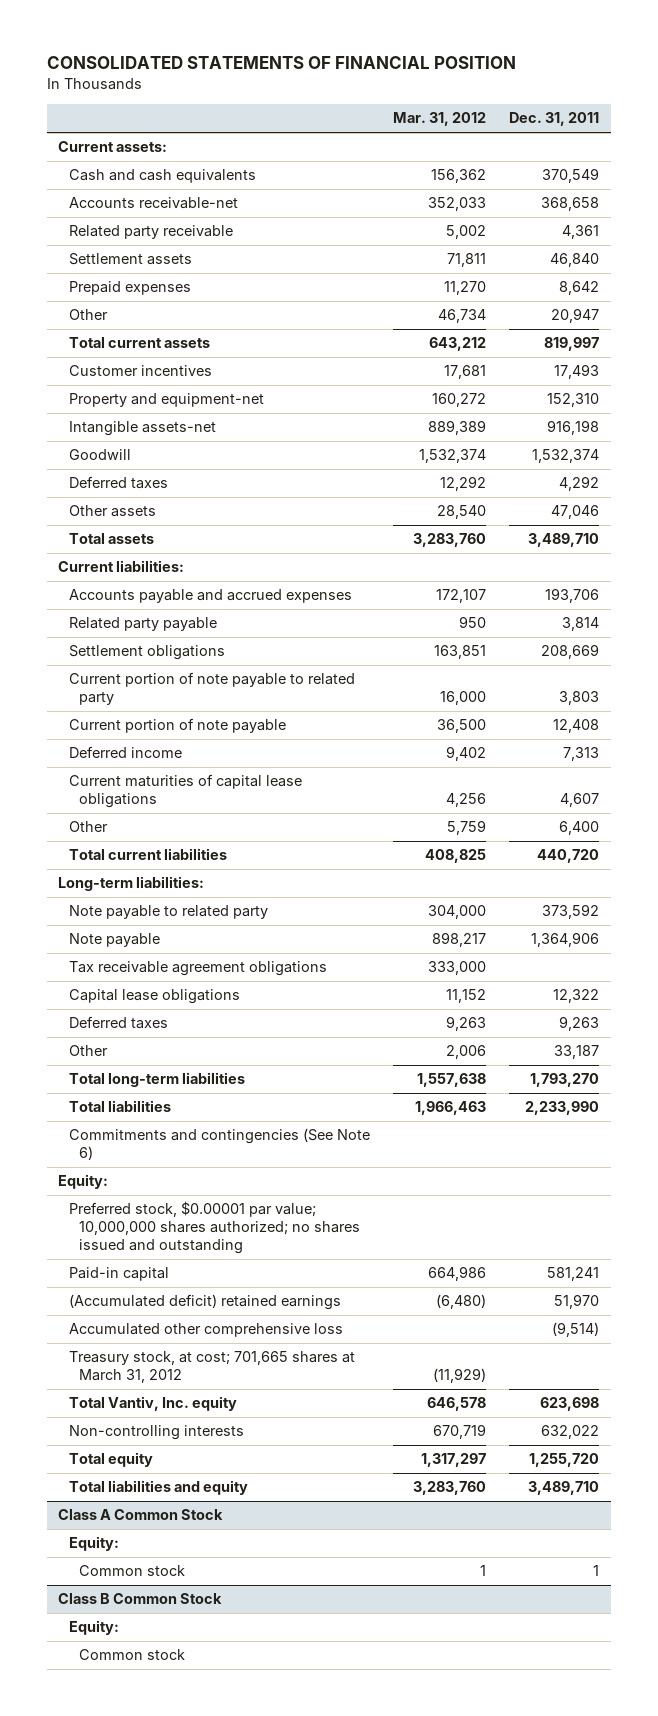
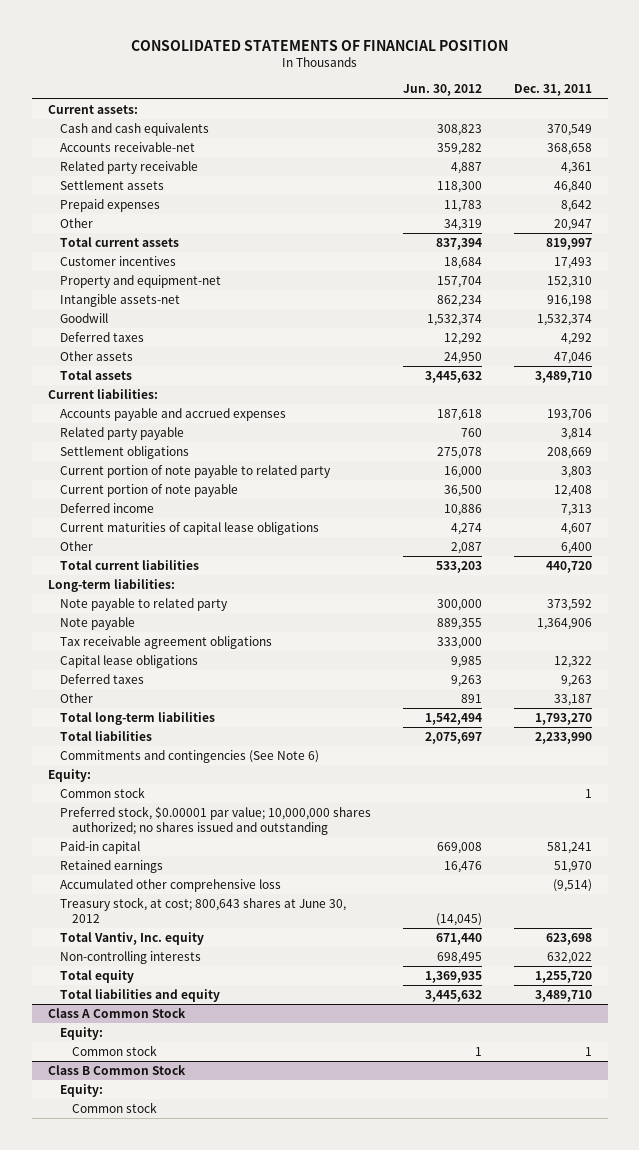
[393,112,487,127] Mar. 31, 2012 -> none
none -> [402,84,482,97] Jun. 30, 2012
none -> [59,787,145,799] Common stock
[68,1294,341,1311] (Accumulated deficit) retained earnings -> [59,860,163,874] Retained earnings
[68,1351,355,1384] Treasury stock, at cost; 701,665 shares at March 31, 2012 -> [59,897,346,923] Treasury stock, at cost; 800,643 shares at June 30, 2012

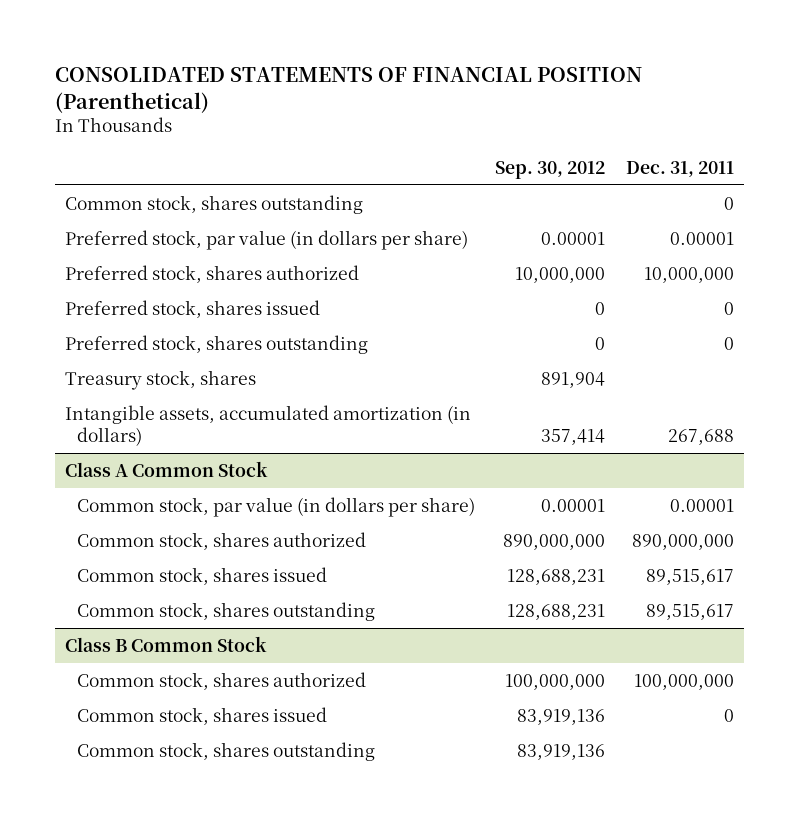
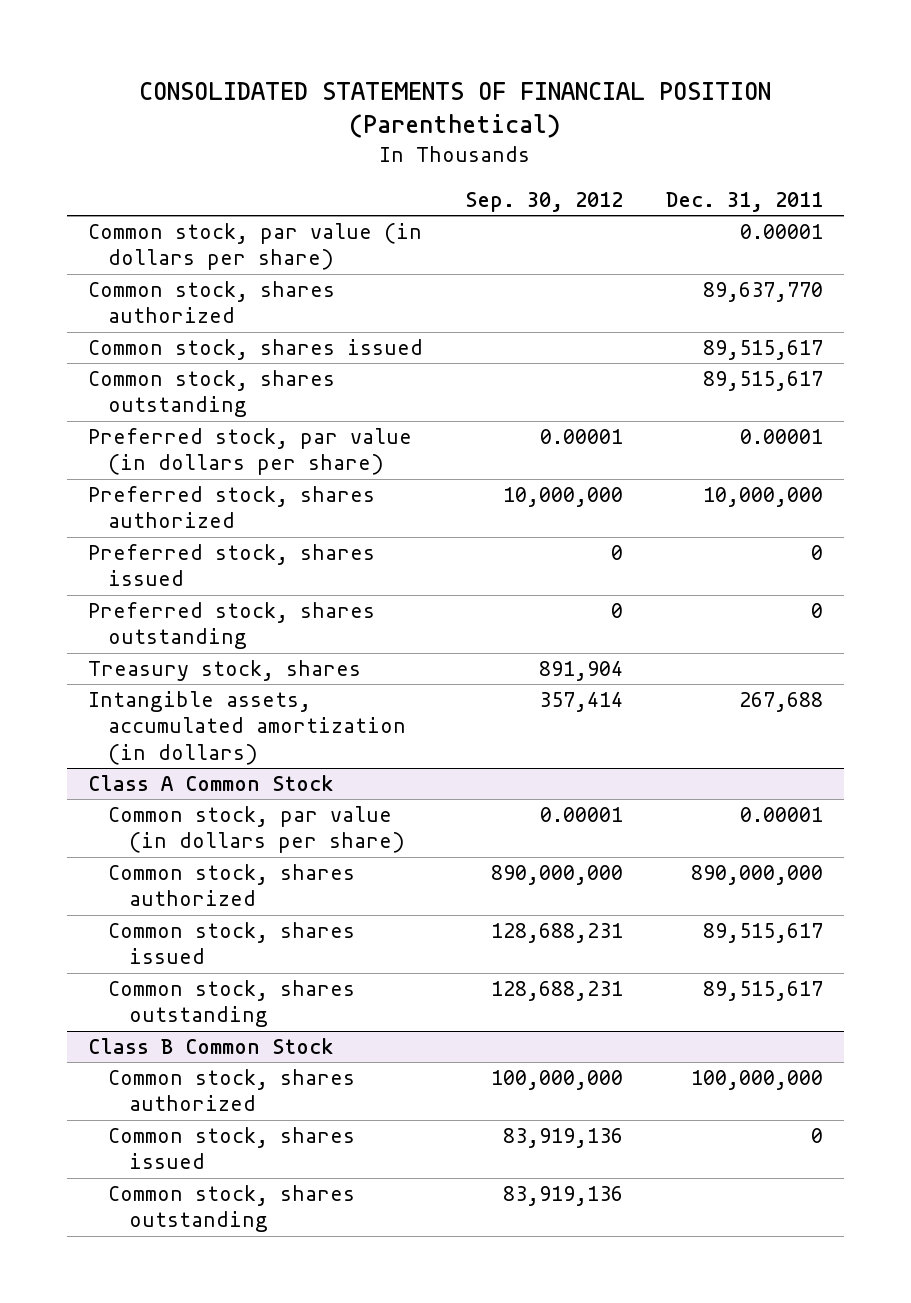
none -> [87,223,422,271] Common stock, par value (in dollars per share)
none -> [87,281,335,324] Common stock, shares authorized
none -> [87,339,423,361] Common stock, shares issued
[723,196,734,210] 0 -> [703,371,824,392] 89,515,617

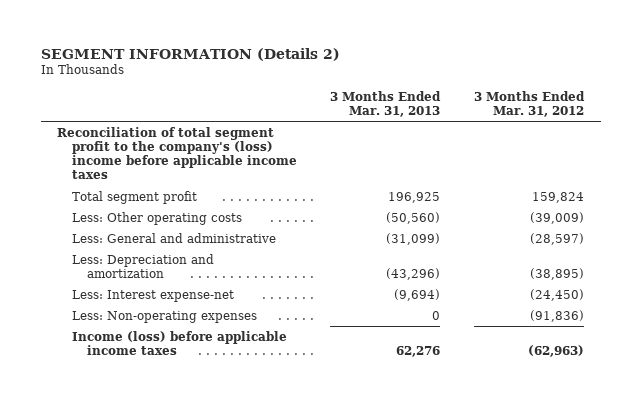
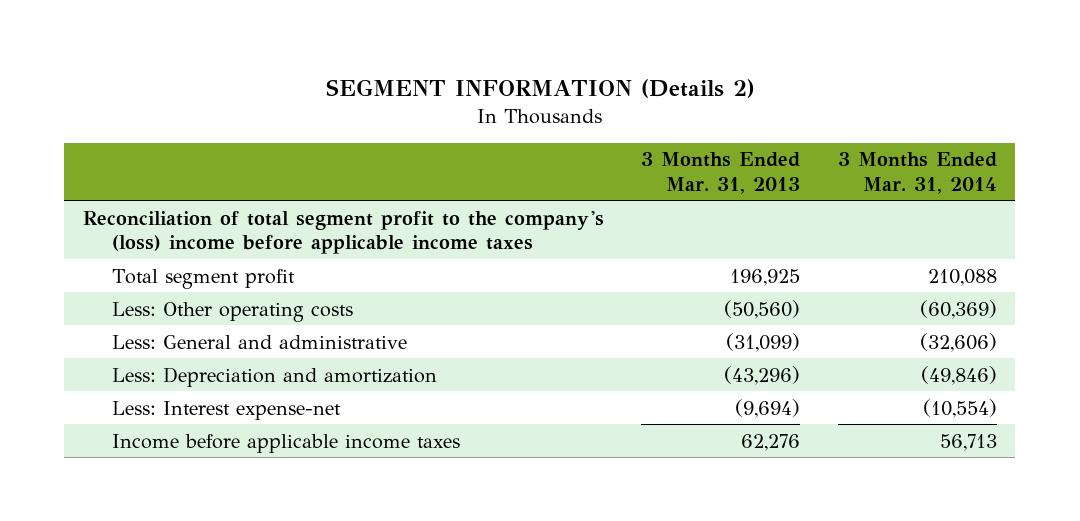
[473,90,585,118] 3 Months Ended Mar. 31, 2012 -> none
none -> [837,152,997,194] 3 Months Ended Mar. 31, 2014
[71,310,257,323] Less: Non-operating expenses -> none
[71,330,287,355] Income (loss) before applicable income taxes -> [111,433,460,453] Income before applicable income taxes

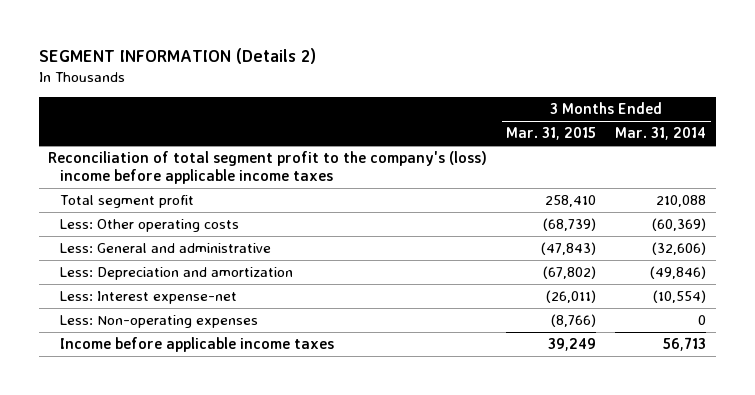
[641,152,801,194] 3 Months Ended Mar. 31, 2013 -> none
none -> [506,127,597,141] Mar. 31, 2015
none -> [60,315,259,329] Less: Non-operating expenses

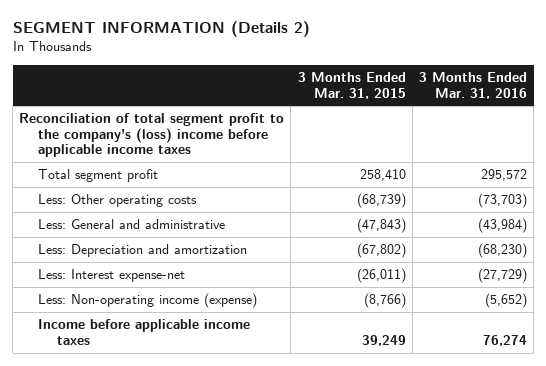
[615,127,707,141] Mar. 31, 2014 -> none
none -> [418,71,527,99] 3 Months Ended Mar. 31, 2016
[60,315,259,329] Less: Non-operating expenses -> [38,293,258,309] Less: Non-operating income (expense)

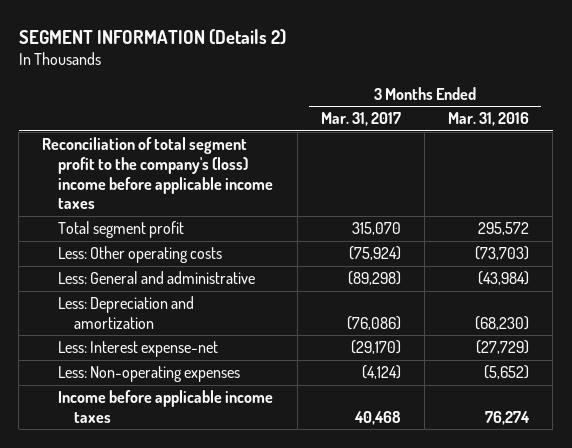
[297,71,406,99] 3 Months Ended Mar. 31, 2015 -> none
none -> [320,112,401,127] Mar. 31, 2017
[38,293,258,309] Less: Non-operating income (expense) -> [58,366,241,383] Less: Non-operating expenses

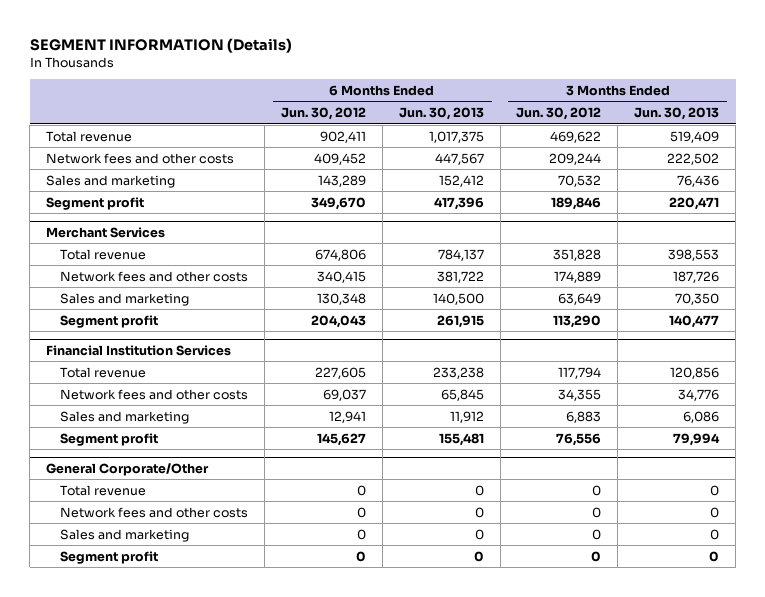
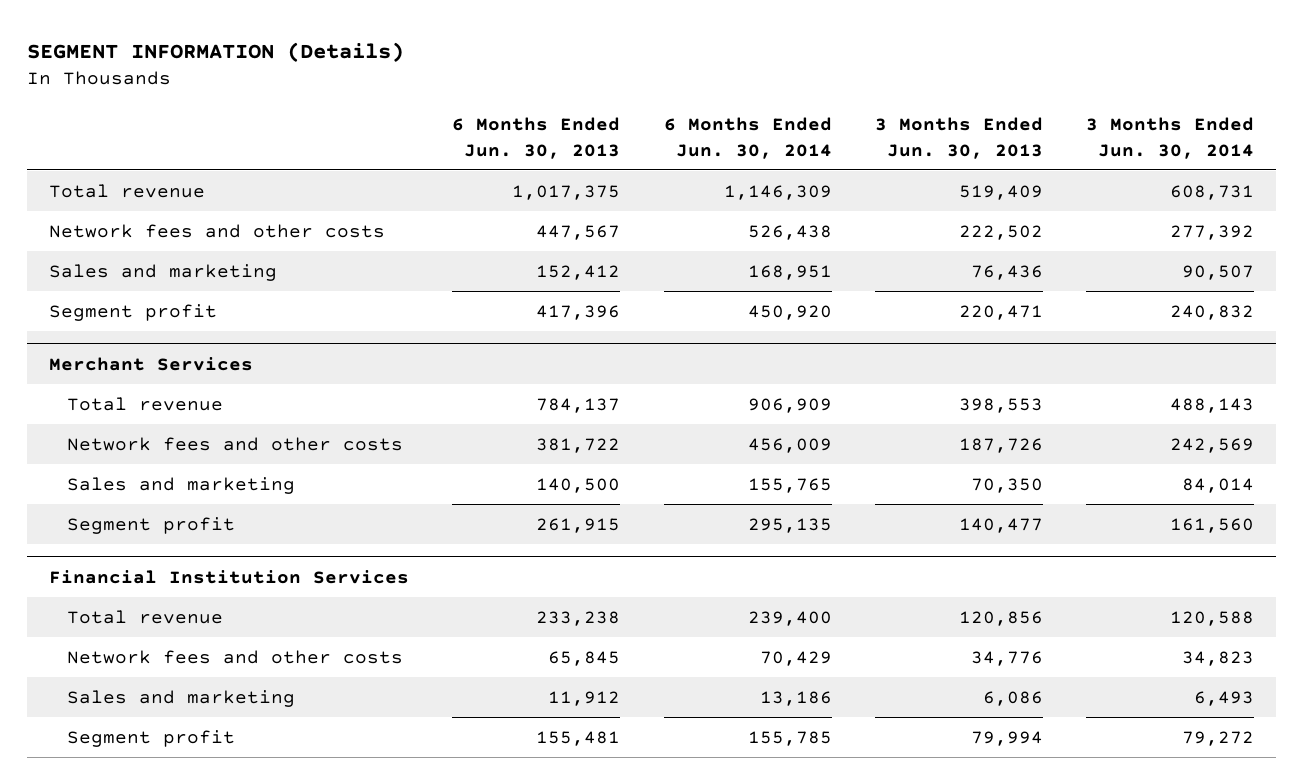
[280,107,366,121] Jun. 30, 2012 -> none
[516,107,602,121] Jun. 30, 2012 -> none
none -> [663,117,832,159] 6 Months Ended Jun. 30, 2014
none -> [1086,117,1255,159] 3 Months Ended Jun. 30, 2014
[46,462,210,476] General Corporate/Other -> none
[60,484,147,496] Total revenue -> none
[60,506,249,518] Network fees and other costs -> none
[60,528,190,542] Sales and marketing -> none
[60,550,159,564] Segment profit -> none

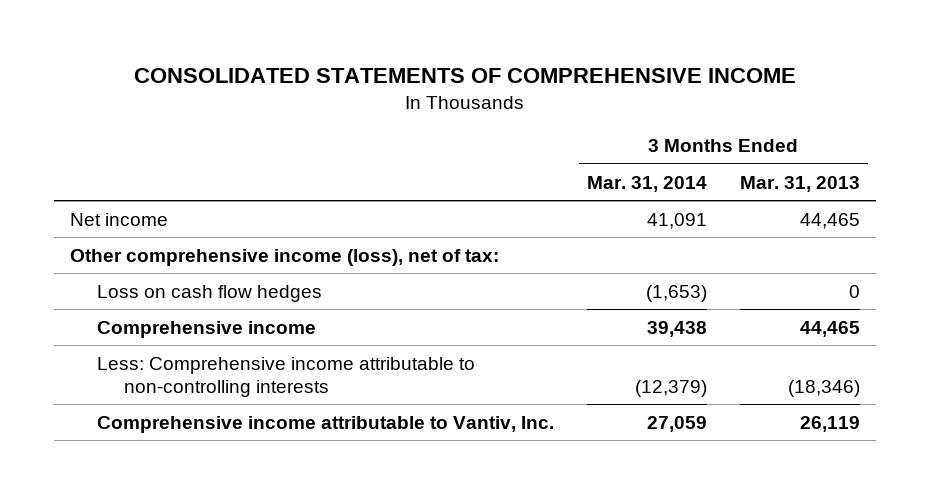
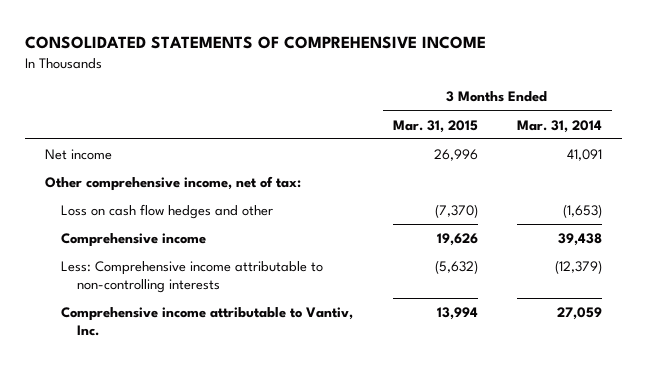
[739,175,860,192] Mar. 31, 2013 -> none
none -> [392,119,478,133] Mar. 31, 2015
[70,248,500,266] Other comprehensive income (loss), net of tax: -> [44,176,301,192] Other comprehensive income, net of tax:
[96,284,322,302] Loss on cash flow hedges -> [60,204,273,220] Loss on cash flow hedges and other

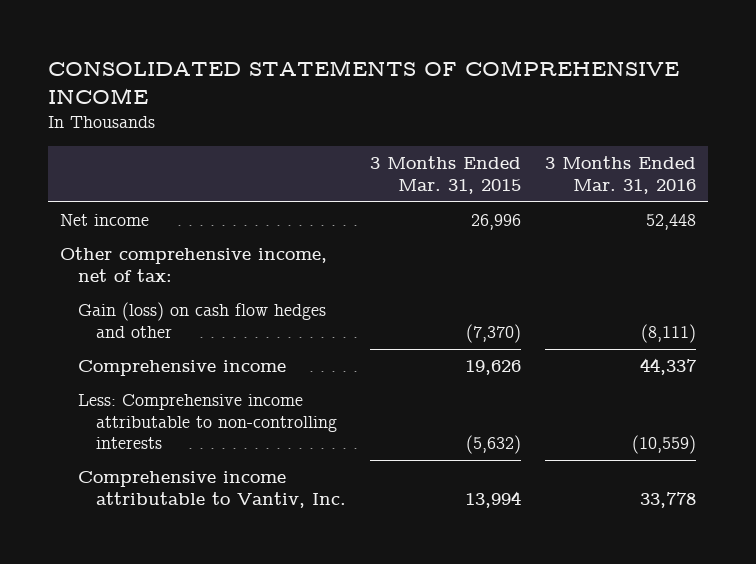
[517,119,603,133] Mar. 31, 2014 -> none
none -> [545,156,697,194] 3 Months Ended Mar. 31, 2016
[60,204,273,220] Loss on cash flow hedges and other -> [78,302,327,338] Gain (loss) on cash flow hedges and other

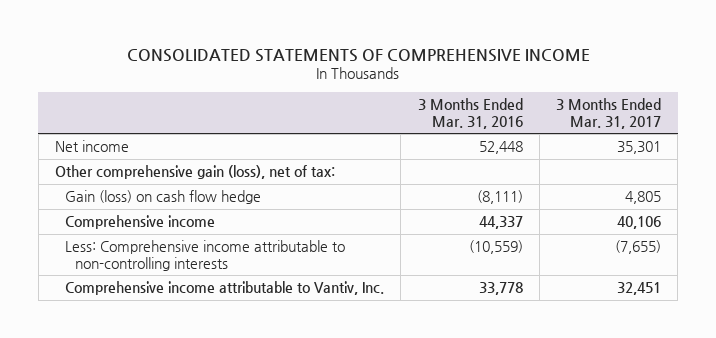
[370,156,522,194] 3 Months Ended Mar. 31, 2015 -> none
none -> [556,98,662,129] 3 Months Ended Mar. 31, 2017
[59,247,327,282] Other comprehensive income, net of tax: -> [55,165,336,180] Other comprehensive gain (loss), net of tax:
[78,302,327,338] Gain (loss) on cash flow hedges and other -> [64,190,261,205] Gain (loss) on cash flow hedge

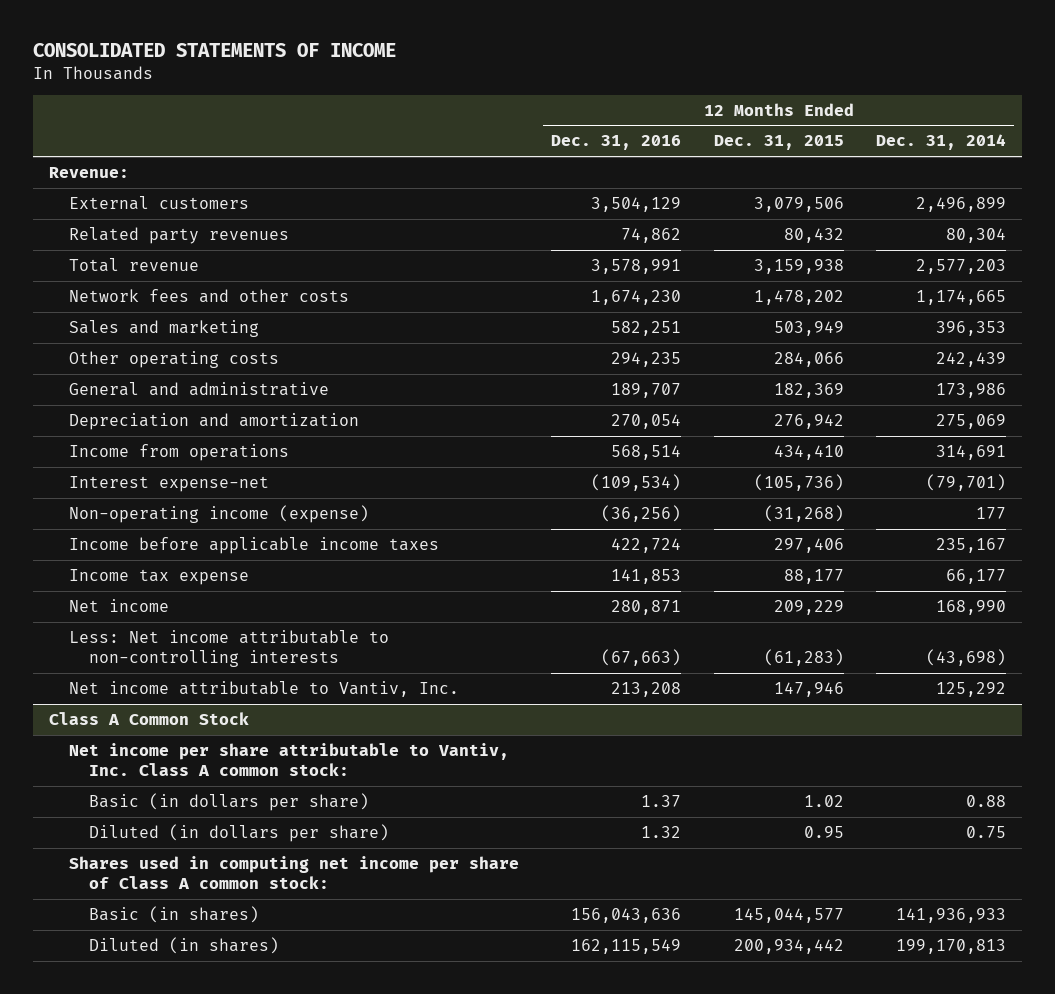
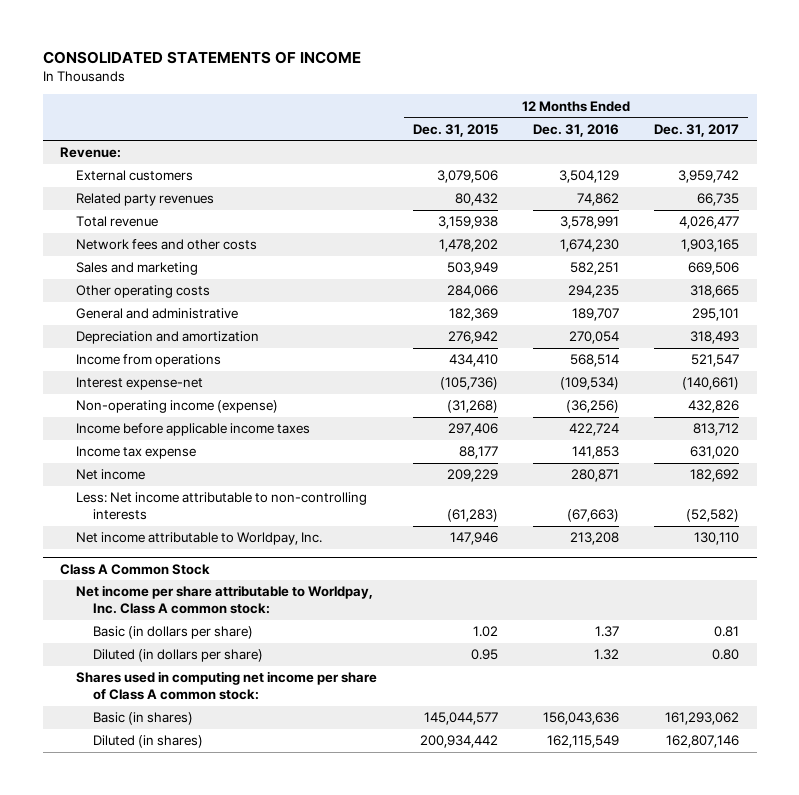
[876,134,1007,151] Dec. 31, 2014 -> none
none -> [654,123,740,137] Dec. 31, 2017
[68,680,459,697] Net income attributable to Vantiv, Inc. -> [76,532,323,546] Net income attributable to Worldpay, Inc.
[68,742,509,776] Net income per share attributable to Vantiv, Inc. Class A common stock: -> [76,585,374,615] Net income per share attributable to Worldpay, Inc. Class A common stock:

